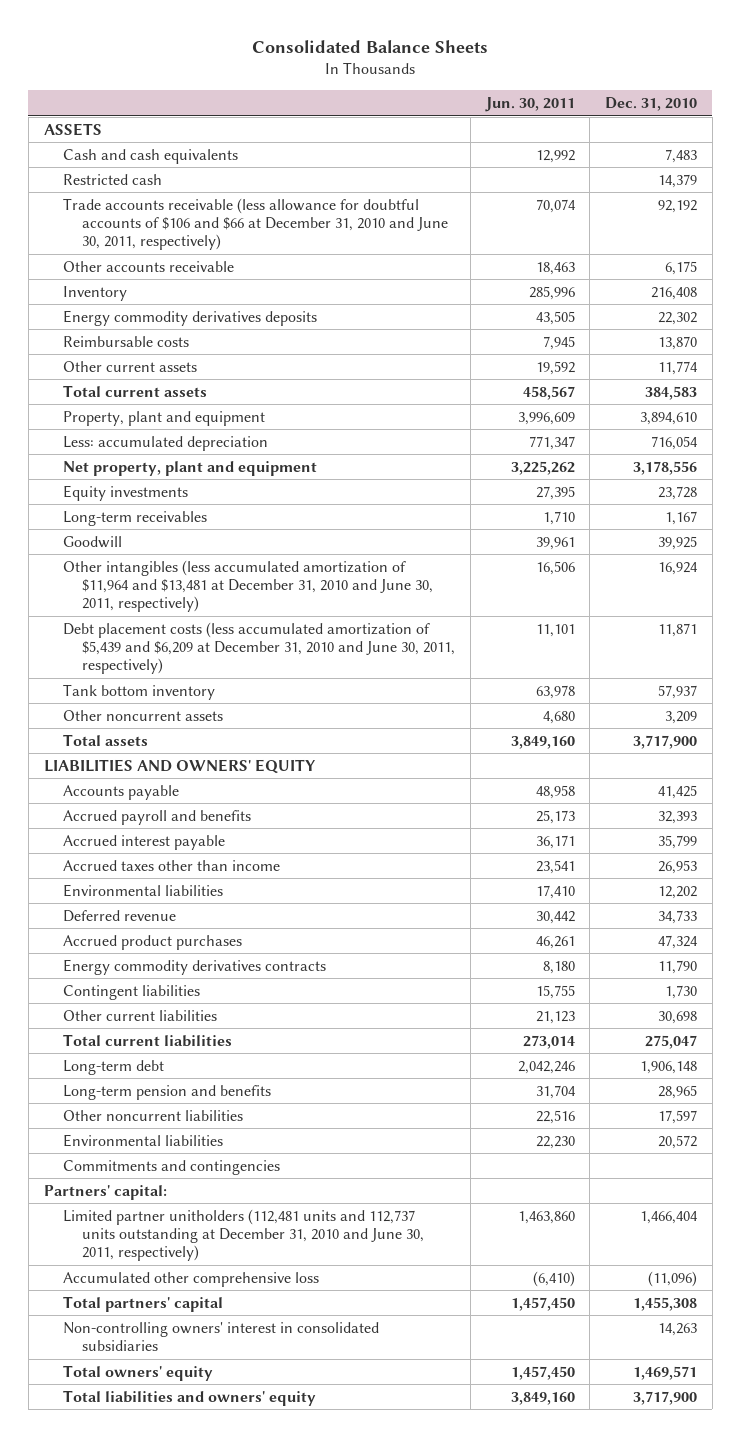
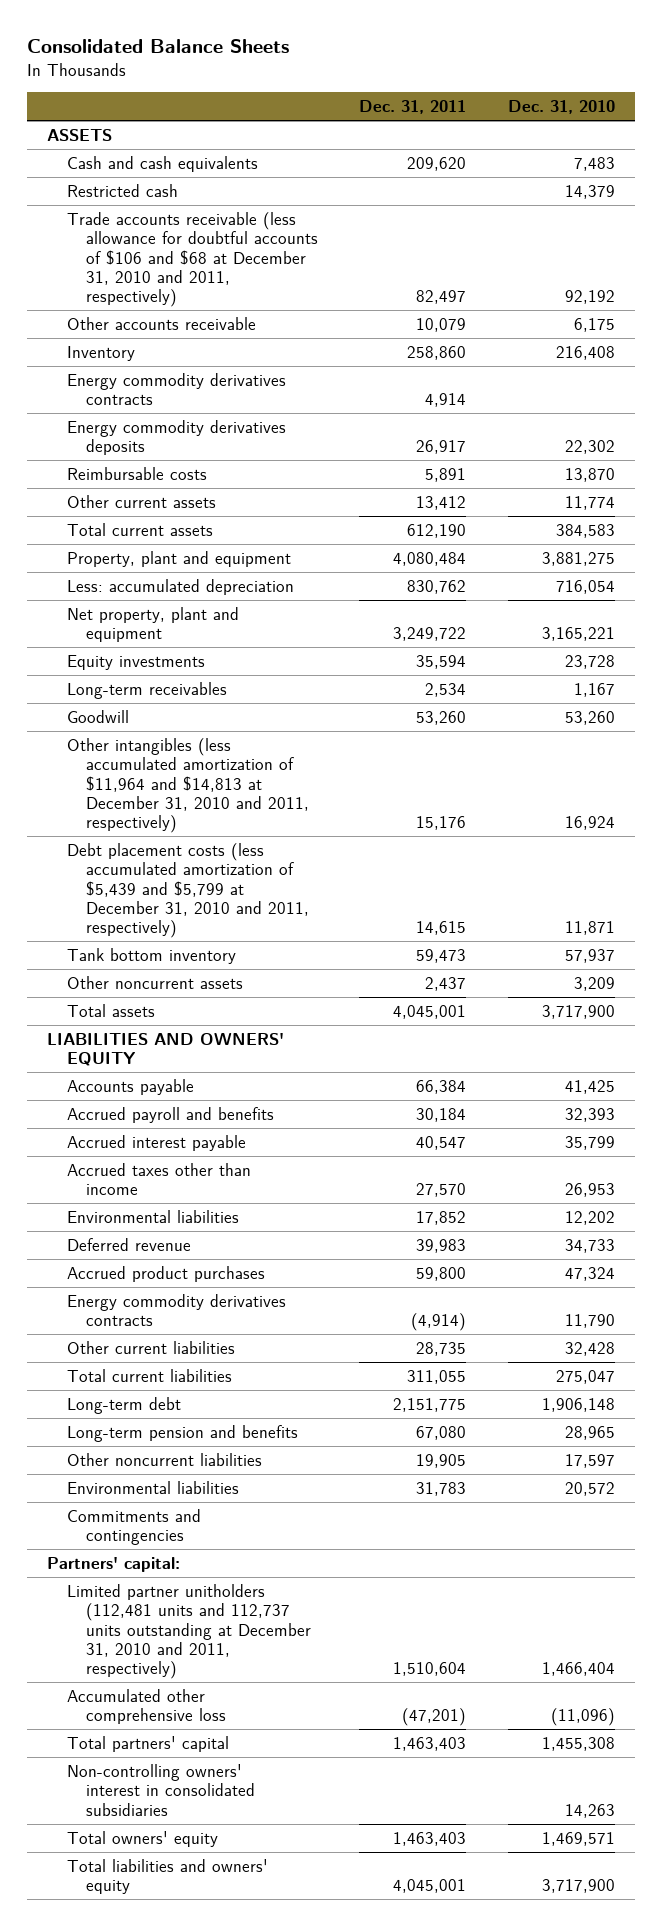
[484,97,575,113] Jun. 30, 2011 -> none
none -> [359,100,467,115] Dec. 31, 2011
[62,197,449,251] Trade accounts receivable (less allowance for doubtful accounts of $106 and $66 at December 31, 2010 and June 30, 2011, respectively) -> [66,211,318,308] Trade accounts receivable (less allowance for doubtful accounts of $106 and $68 at December 31, 2010 and 2011, respectively)
none -> [66,372,286,406] Energy commodity derivatives contracts
[640,411,698,425] 3,894,610 -> [541,551,615,566] 3,881,275
[633,460,698,475] 3,178,556 -> [541,627,615,642] 3,165,221
[658,535,698,550] 39,925 -> [564,710,615,725] 53,260
[62,559,434,613] Other intangibles (less accumulated amortization of $11,964 and $13,481 at December 31, 2010 and June 30, 2011, respectively) -> [66,737,309,834] Other intangibles (less accumulated amortization of $11,964 and $14,813 at December 31, 2010 and 2011, respectively)
[62,621,456,675] Debt placement costs (less accumulated amortization of $5,439 and $6,209 at December 31, 2010 and June 30, 2011, respectively) -> [66,842,309,939] Debt placement costs (less accumulated amortization of $5,439 and $5,799 at December 31, 2010 and 2011, respectively)
[62,984,200,1000] Contingent liabilities -> none
[658,1010,698,1024] 30,698 -> [564,1341,615,1356] 32,428
[62,1208,425,1262] Limited partner unitholders (112,481 units and 112,737 units outstanding at December 31, 2010 and June 30, 2011, respectively) -> [66,1583,311,1680] Limited partner unitholders (112,481 units and 112,737 units outstanding at December 31, 2010 and 2011, respectively)

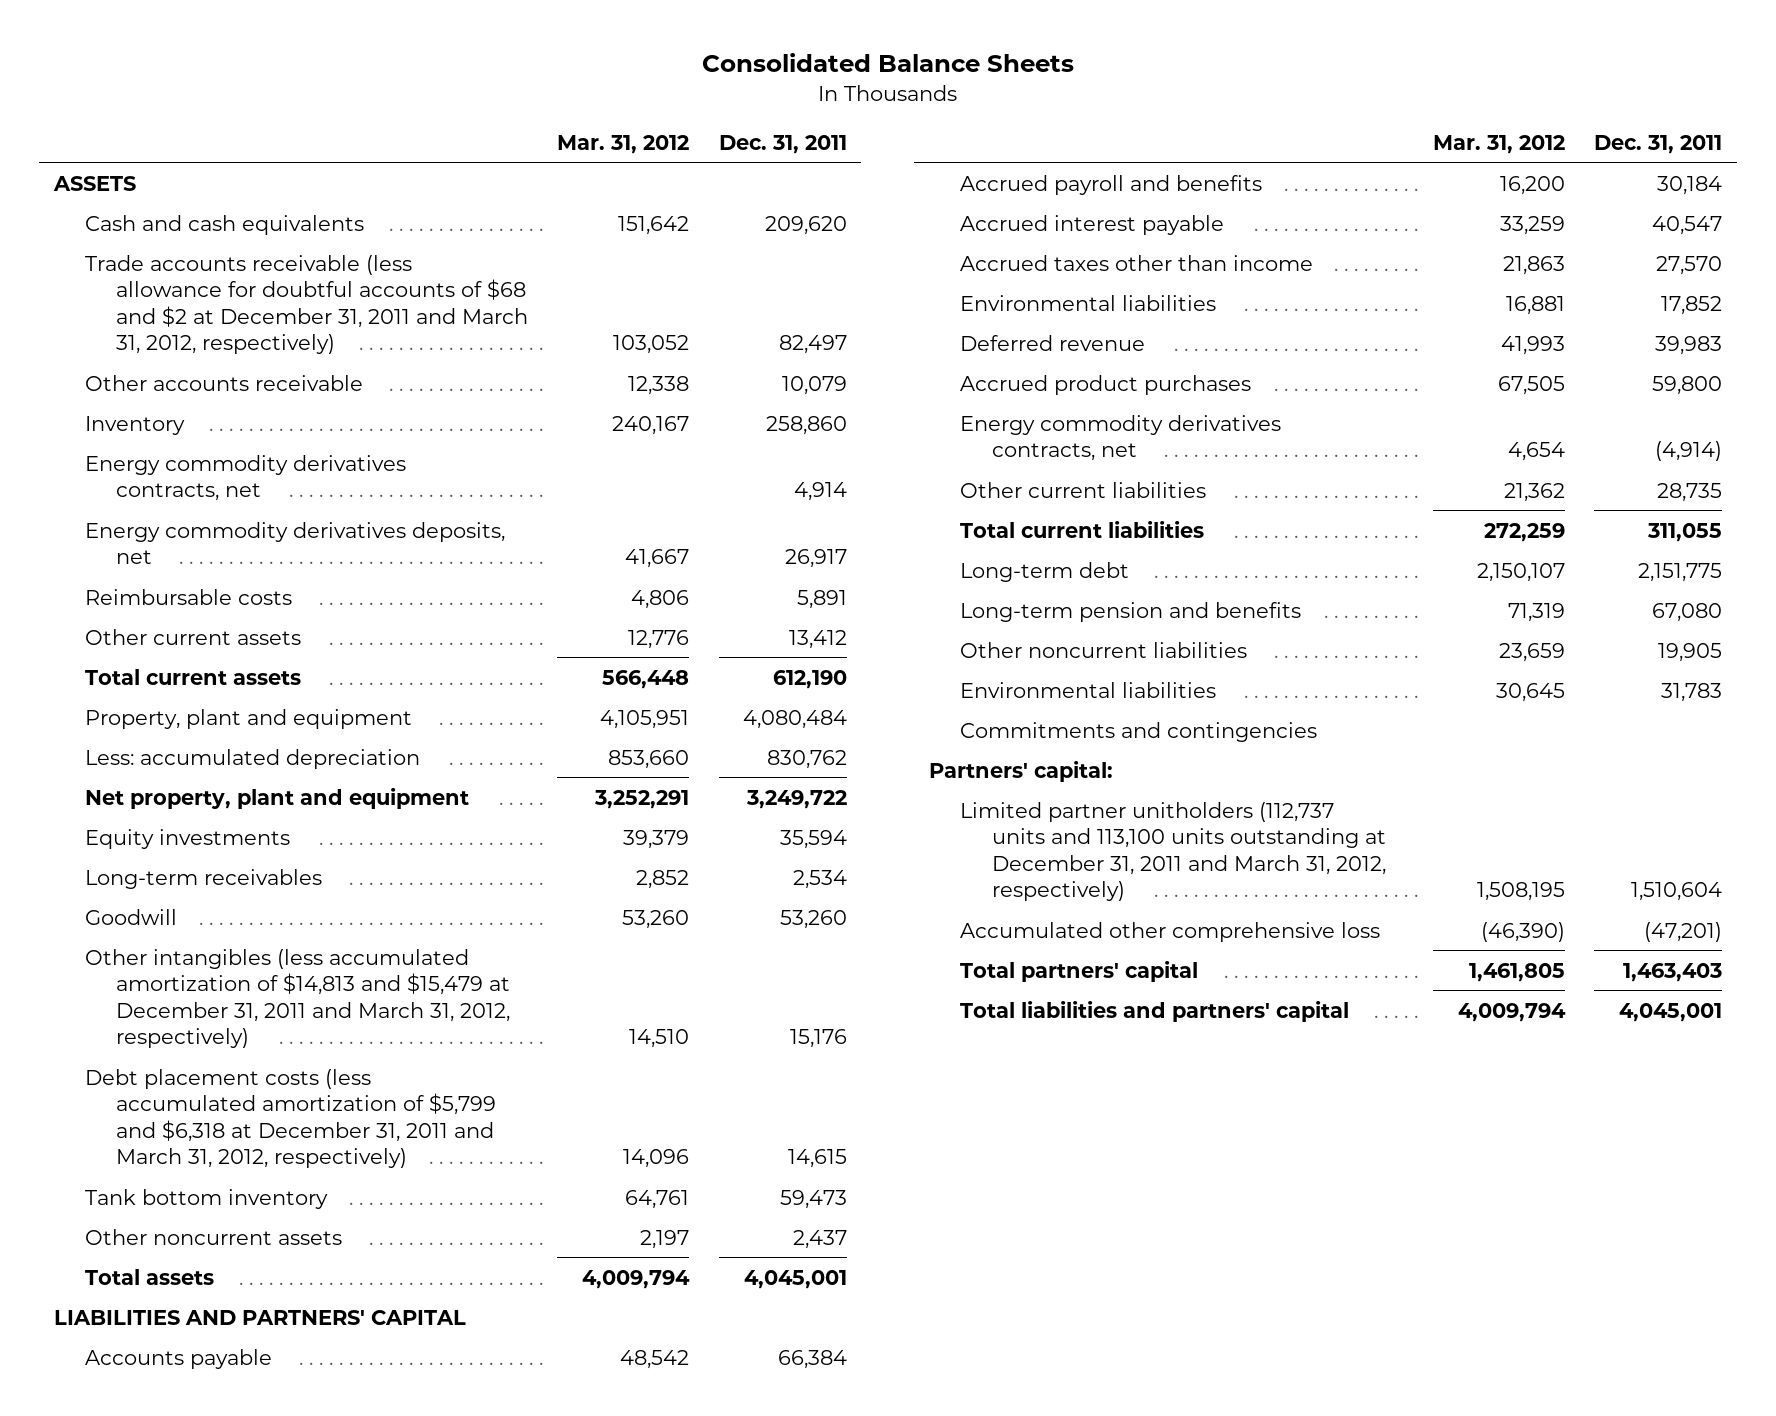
[507,100,615,115] Dec. 31, 2010 -> none
none -> [557,134,690,154] Mar. 31, 2012
[66,183,178,197] Restricted cash -> none
[66,211,318,308] Trade accounts receivable (less allowance for doubtful accounts of $106 and $68 at December 31, 2010 and 2011, respectively) -> [85,254,529,355] Trade accounts receivable (less allowance for doubtful accounts of $68 and $2 at December 31, 2011 and March 31, 2012, respectively)
[66,372,286,406] Energy commodity derivatives contracts -> [85,454,407,502] Energy commodity derivatives contracts, net
[66,419,286,456] Energy commodity derivatives deposits -> [85,521,506,565] Energy commodity derivatives deposits, net
[66,737,309,834] Other intangibles (less accumulated amortization of $11,964 and $14,813 at December 31, 2010 and 2011, respectively) -> [85,948,511,1049] Other intangibles (less accumulated amortization of $14,813 and $15,479 at December 31, 2011 and March 31, 2012, respectively)
[66,842,309,939] Debt placement costs (less accumulated amortization of $5,439 and $5,799 at December 31, 2010 and 2011, respectively) -> [85,1068,497,1169] Debt placement costs (less accumulated amortization of $5,799 and $6,318 at December 31, 2011 and March 31, 2012, respectively)
[47,1032,285,1067] LIABILITIES AND OWNERS' EQUITY -> [53,1309,466,1325] LIABILITIES AND PARTNERS' CAPITAL
[66,1293,286,1327] Energy commodity derivatives contracts -> [960,414,1282,462] Energy commodity derivatives contracts, net
[66,1583,311,1680] Limited partner unitholders (112,481 units and 112,737 units outstanding at December 31, 2010 and 2011, respectively) -> [960,801,1386,902] Limited partner unitholders (112,737 units and 113,100 units outstanding at December 31, 2011 and March 31, 2012, respectively)
[66,1763,255,1816] Non-controlling owners' interest in consolidated subsidiaries -> none
[66,1830,218,1847] Total owners' equity -> none
[66,1858,268,1895] Total liabilities and owners' equity -> [960,1000,1350,1022] Total liabilities and partners' capital

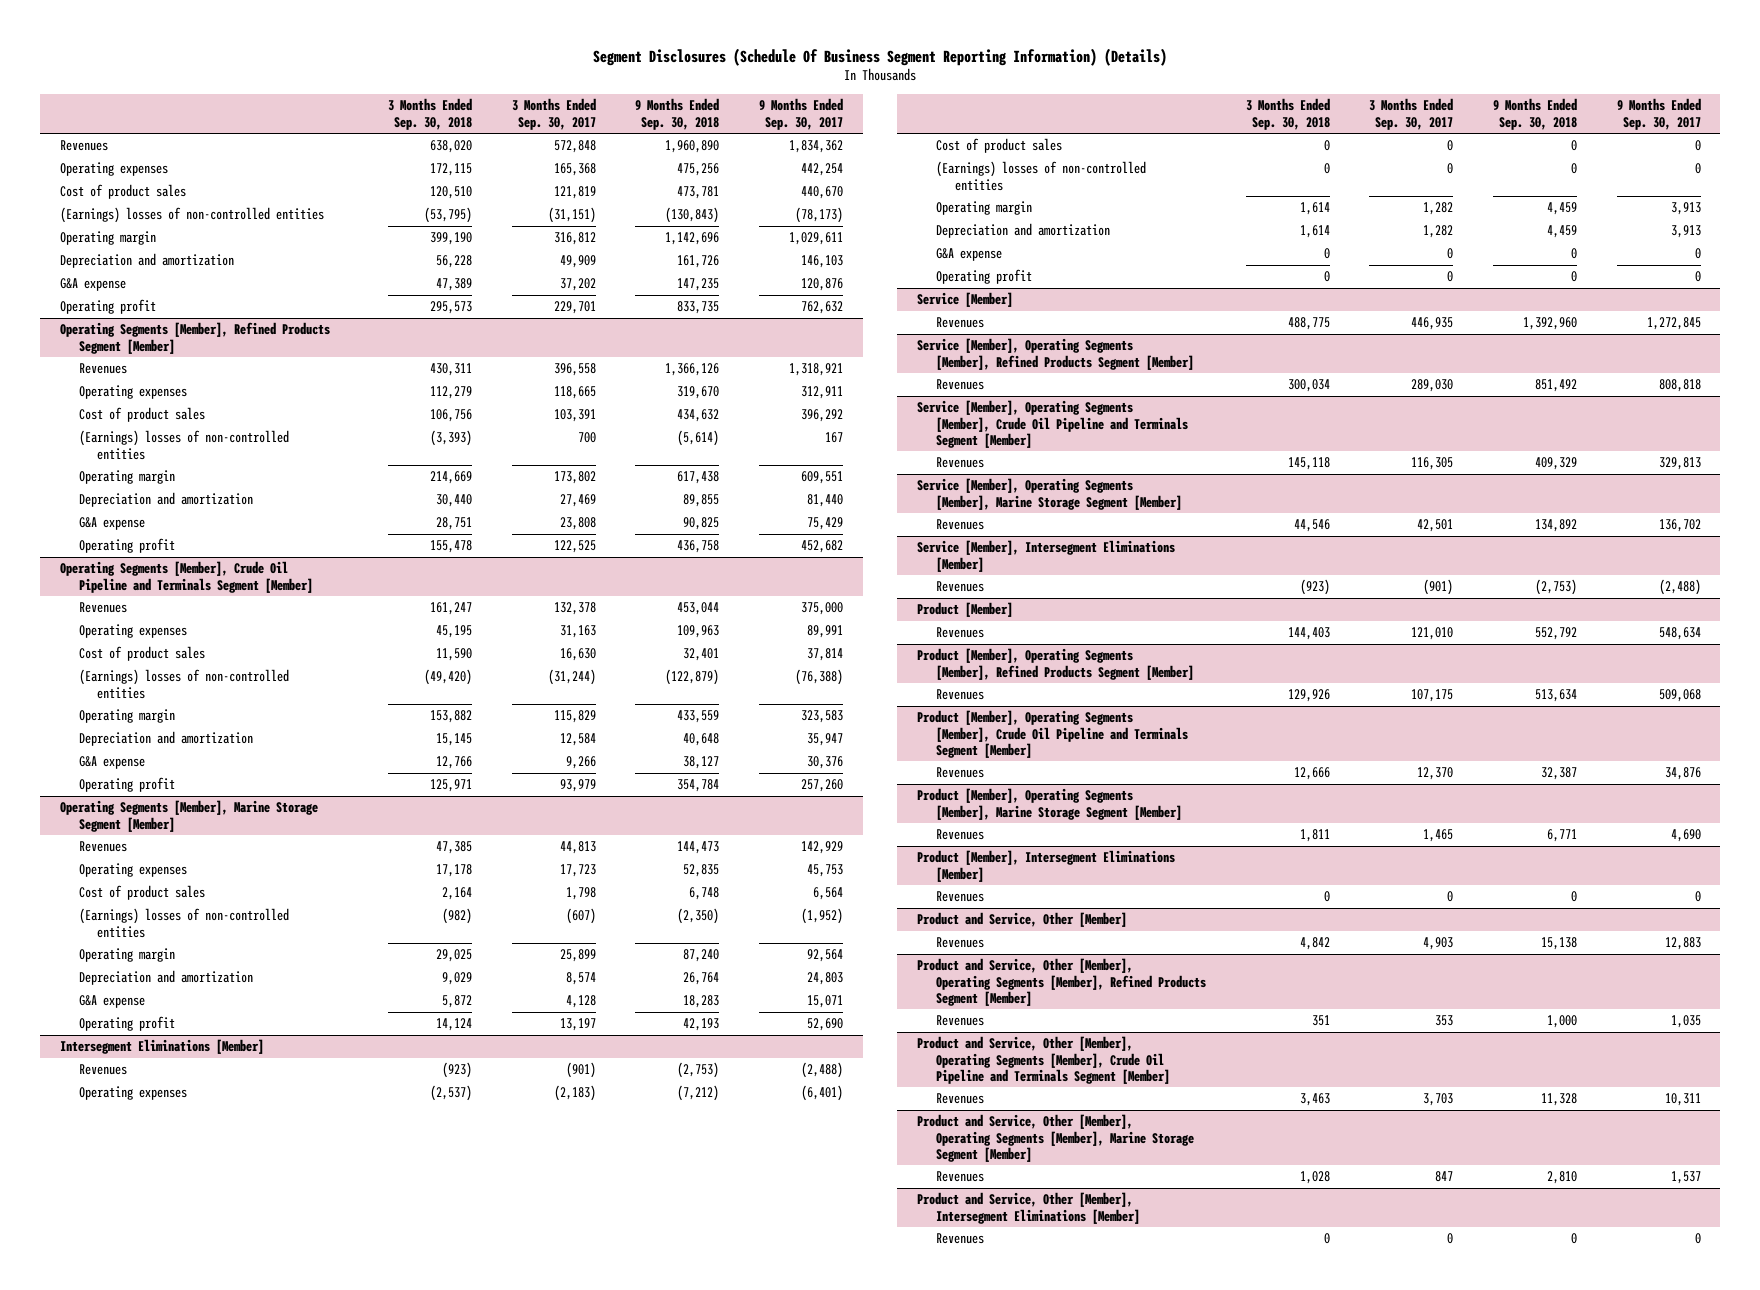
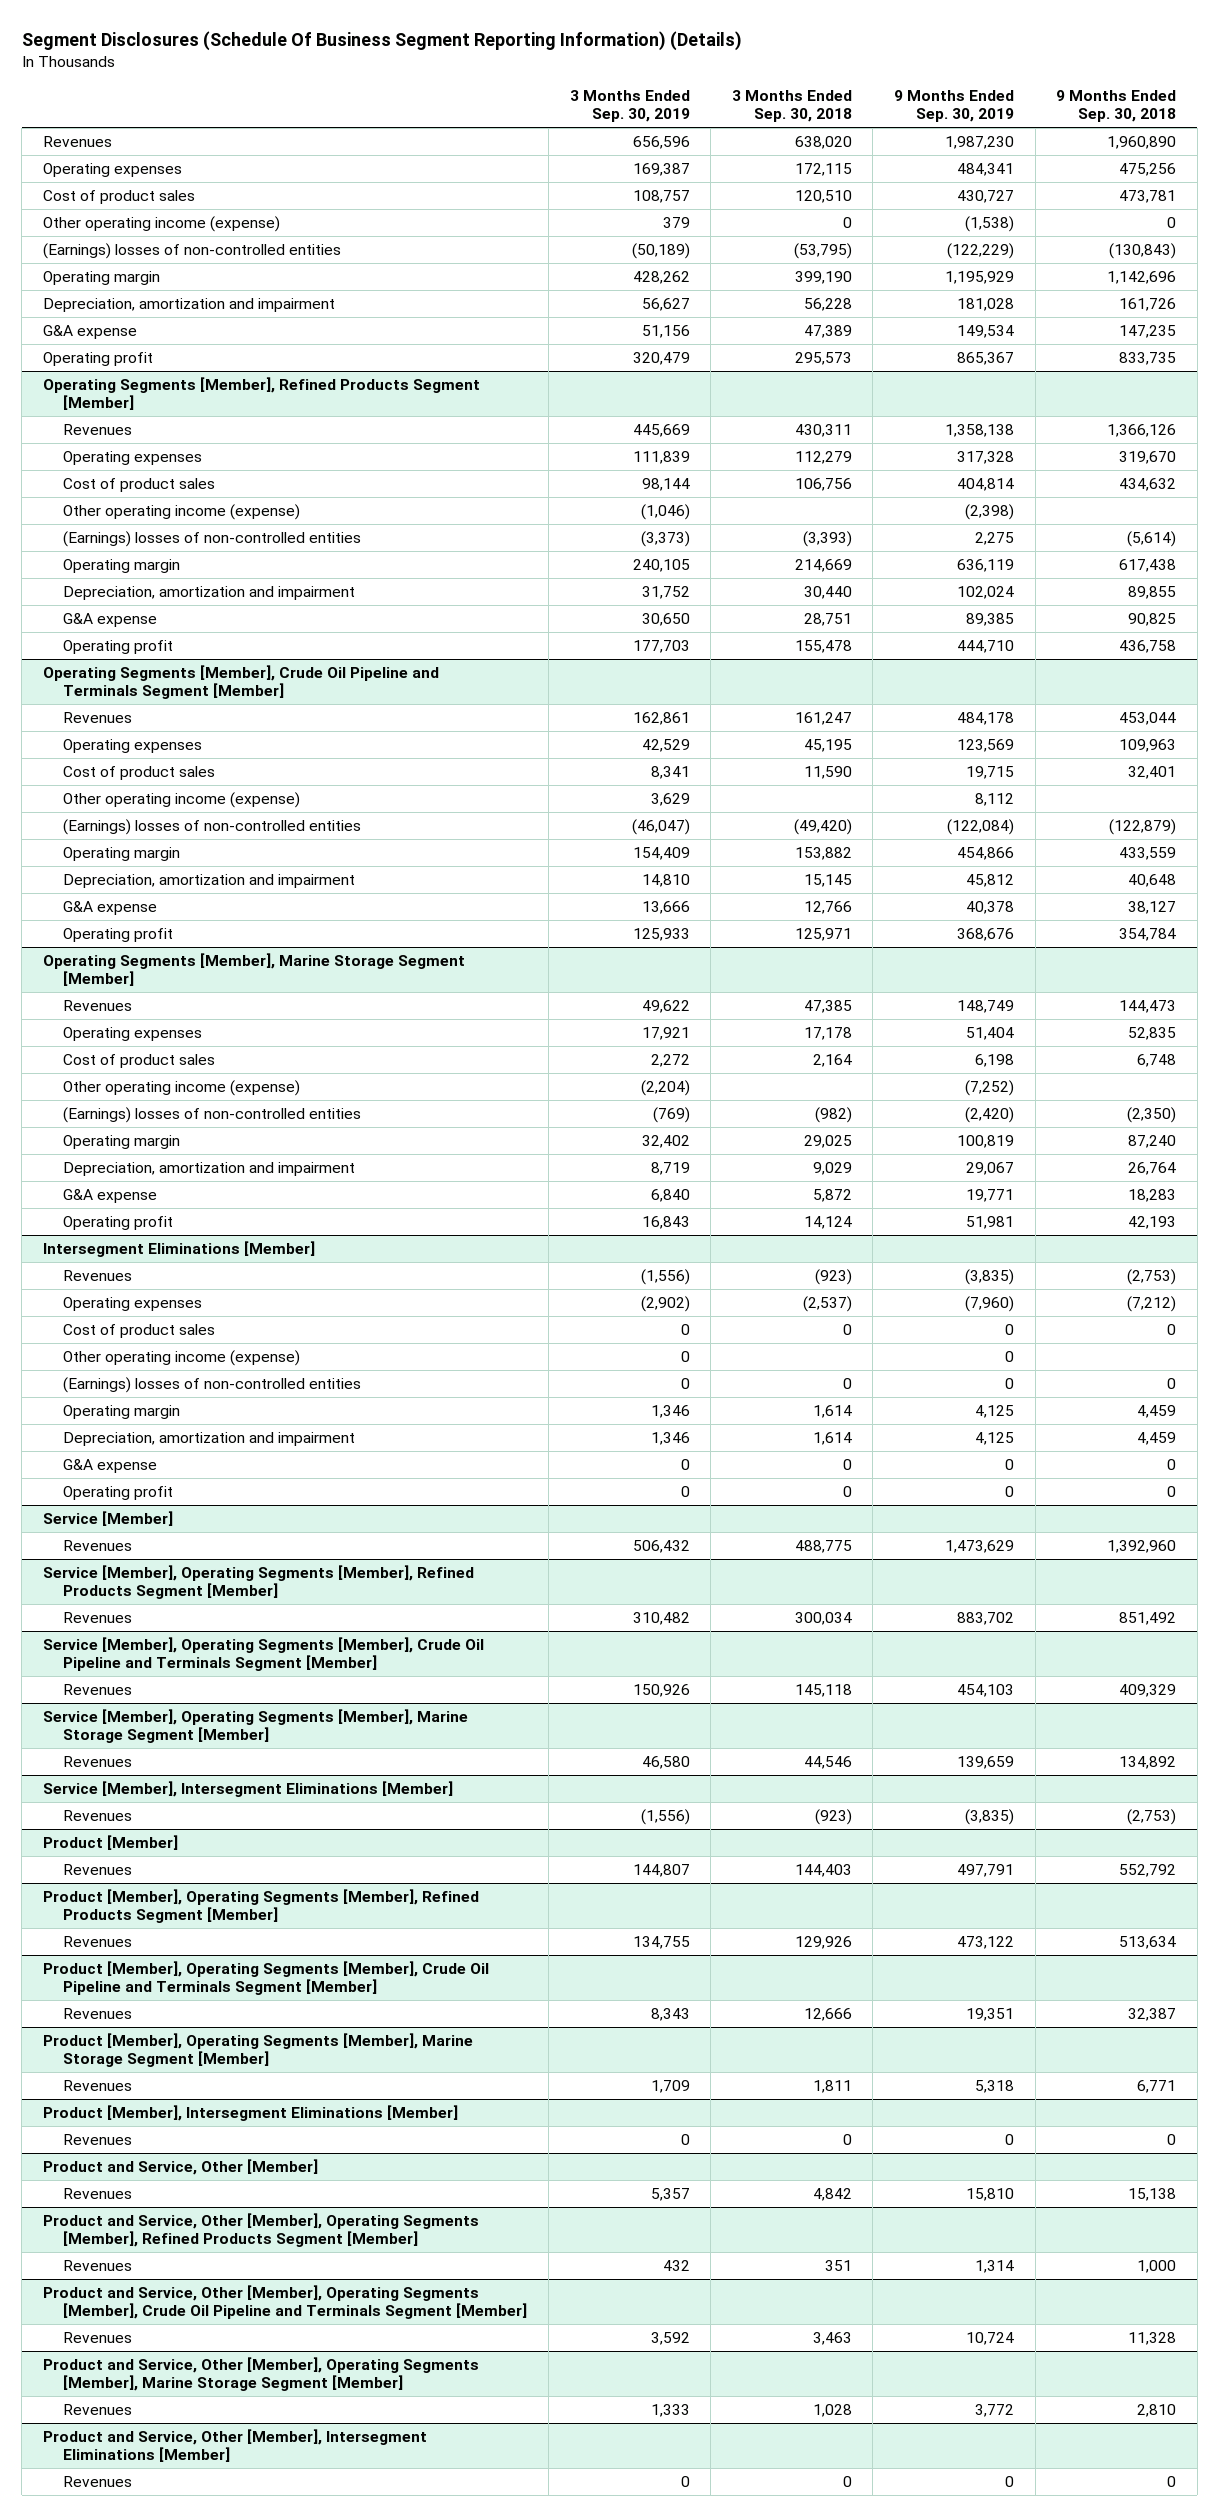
[511,98,596,130] 3 Months Ended Sep. 30, 2017 -> none
[759,98,844,130] 9 Months Ended Sep. 30, 2017 -> none
none -> [569,90,690,123] 3 Months Ended Sep. 30, 2019
none -> [894,90,1015,123] 9 Months Ended Sep. 30, 2019
none -> [42,215,280,232] Other operating income (expense)
[59,253,234,269] Depreciation and amortization -> [42,297,335,312] Depreciation, amortization and impairment
none -> [63,503,301,520] Other operating income (expense)
[78,492,253,508] Depreciation and amortization -> [63,585,356,600] Depreciation, amortization and impairment
none -> [63,791,301,808] Other operating income (expense)
[78,731,253,747] Depreciation and amortization -> [63,873,356,888] Depreciation, amortization and impairment
none -> [63,1079,301,1096] Other operating income (expense)
[78,970,253,986] Depreciation and amortization -> [63,1161,356,1176] Depreciation, amortization and impairment
none -> [63,1349,301,1366] Other operating income (expense)
[935,223,1110,239] Depreciation and amortization -> [63,1431,356,1446] Depreciation, amortization and impairment

